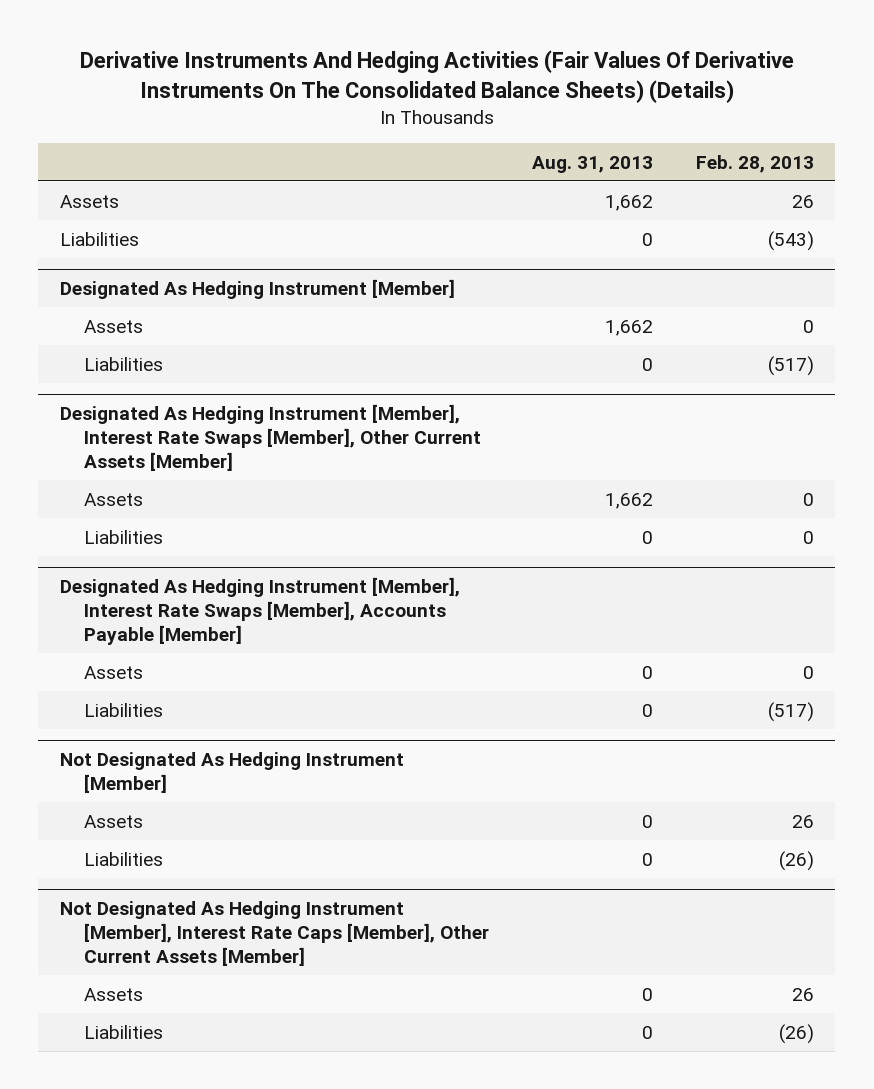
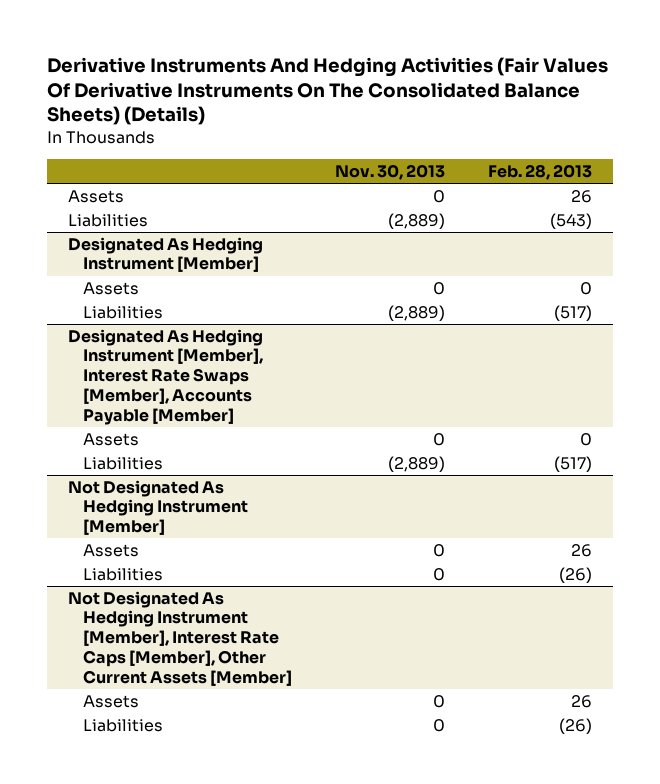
[532,155,654,173] Aug. 31, 2013 -> none
none -> [335,163,446,180] Nov. 30, 2013
[59,404,482,471] Designated As Hedging Instrument [Member], Interest Rate Swaps [Member], Other Current Assets [Member] -> none
[84,492,144,506] Assets -> none
[84,529,164,544] Liabilities -> none

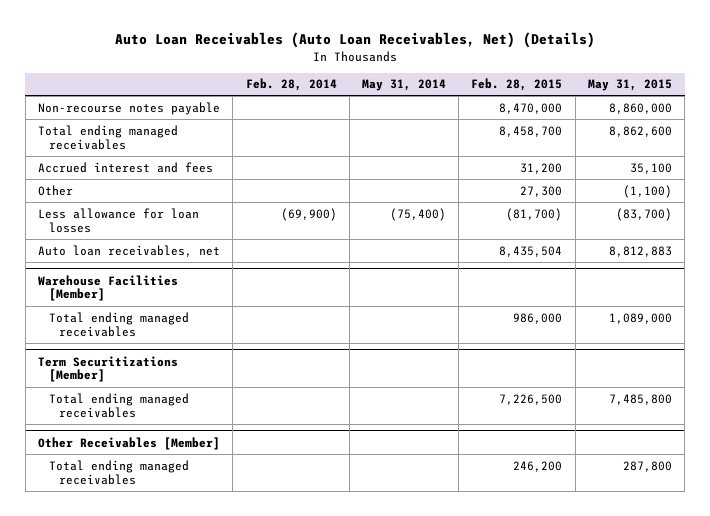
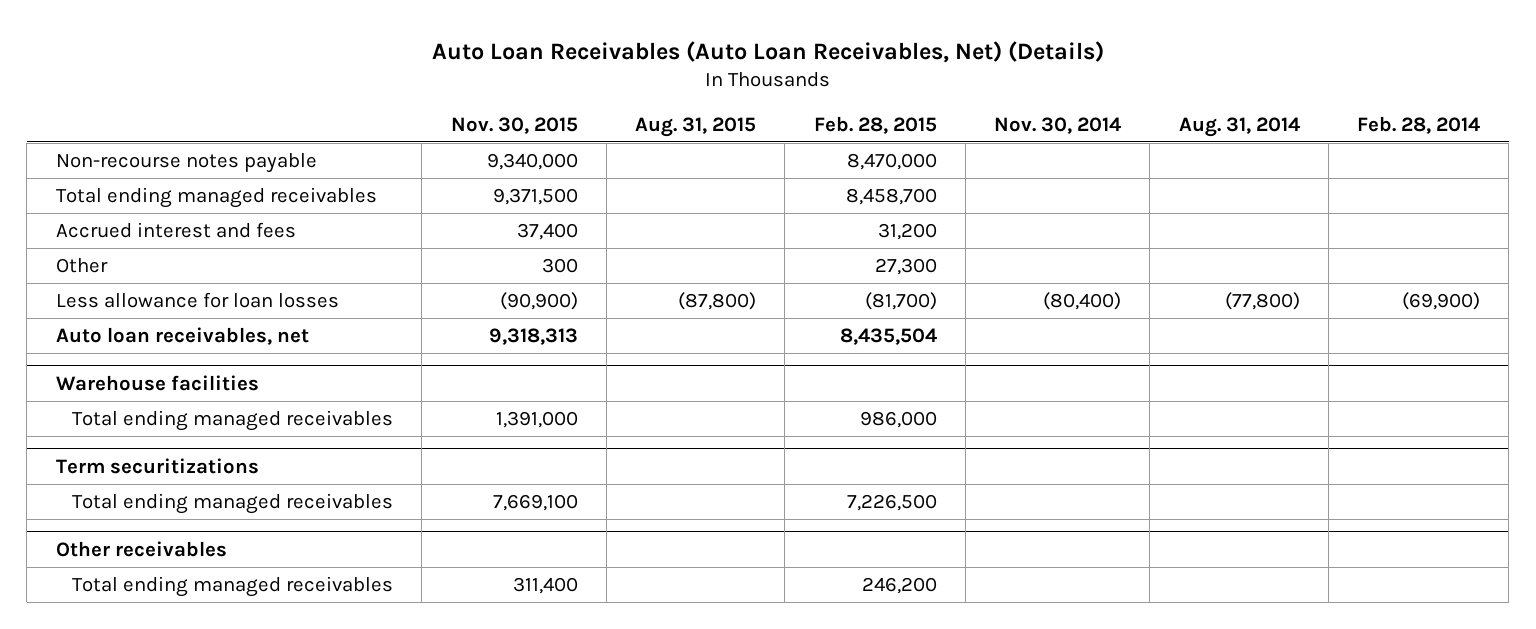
[361,79,446,92] May 31, 2014 -> none
[587,79,672,92] May 31, 2015 -> none
none -> [450,116,578,134] Nov. 30, 2015
none -> [635,116,757,137] Aug. 31, 2015
none -> [994,116,1122,134] Nov. 30, 2014
none -> [1178,116,1300,137] Aug. 31, 2014
[38,274,179,302] Warehouse Facilities [Member] -> [55,374,259,391] Warehouse facilities
[38,355,179,383] Term Securitizations [Member] -> [55,457,259,474] Term securitizations
[38,436,221,450] Other Receivables [Member] -> [55,540,227,557] Other receivables

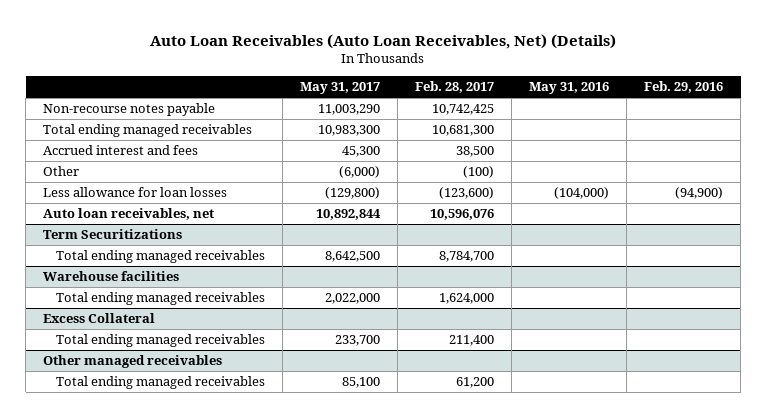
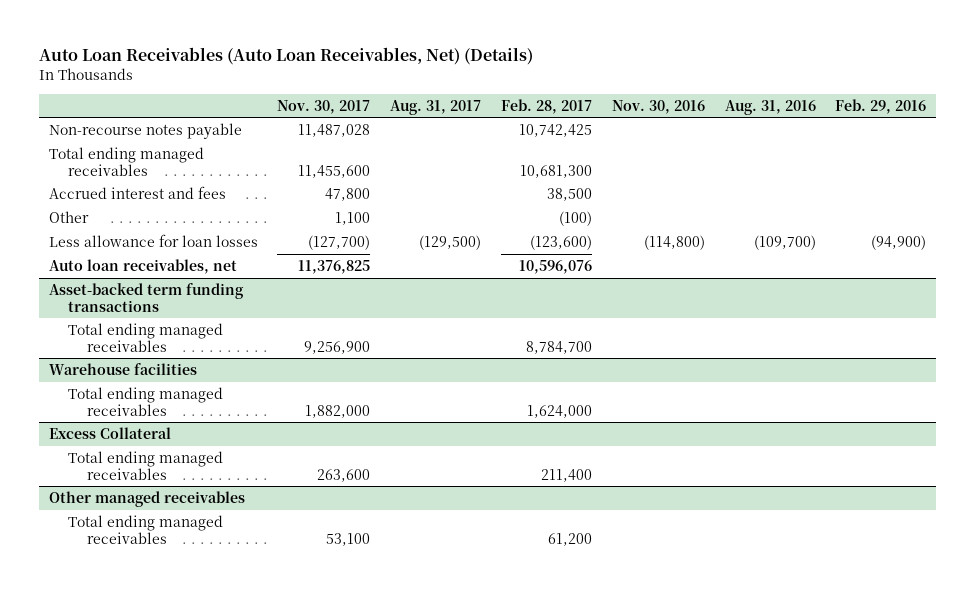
[299,82,380,95] May 31, 2017 -> none
[529,82,610,95] May 31, 2016 -> none
none -> [277,99,371,114] Nov. 30, 2017
none -> [390,99,482,115] Aug. 31, 2017
none -> [611,99,705,114] Nov. 30, 2016
none -> [724,99,816,115] Aug. 31, 2016
[43,229,183,240] Term Securitizations -> [48,282,244,312] Asset-backed term funding transactions

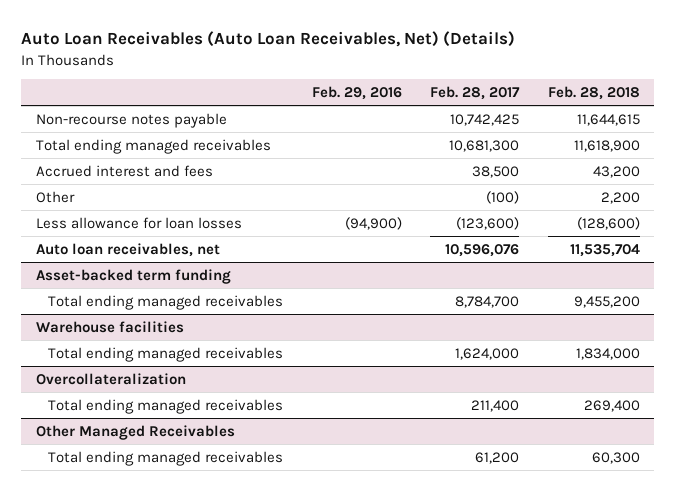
[277,99,371,114] Nov. 30, 2017 -> none
[390,99,482,115] Aug. 31, 2017 -> none
[611,99,705,114] Nov. 30, 2016 -> none
[724,99,816,115] Aug. 31, 2016 -> none
none -> [547,85,640,100] Feb. 28, 2018
[48,282,244,312] Asset-backed term funding transactions -> [35,268,231,284] Asset-backed term funding
[48,426,171,439] Excess Collateral -> [35,372,186,385] Overcollateralization
[48,490,245,507] Other managed receivables -> [35,424,235,440] Other Managed Receivables

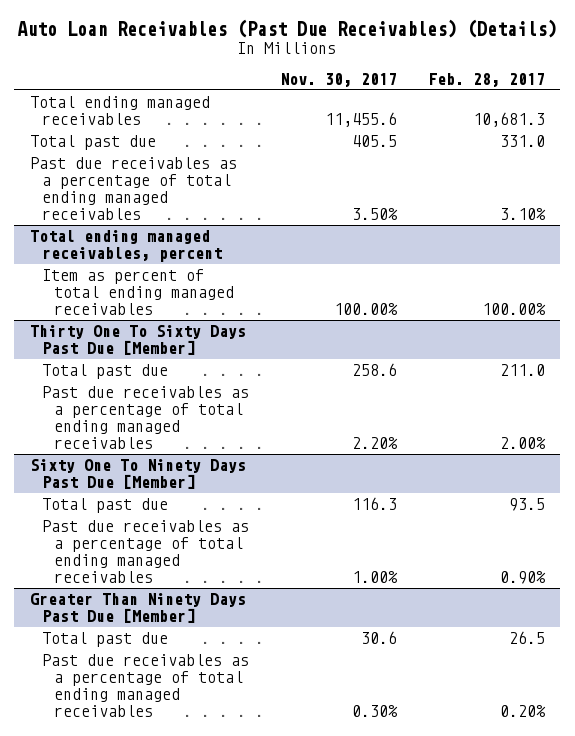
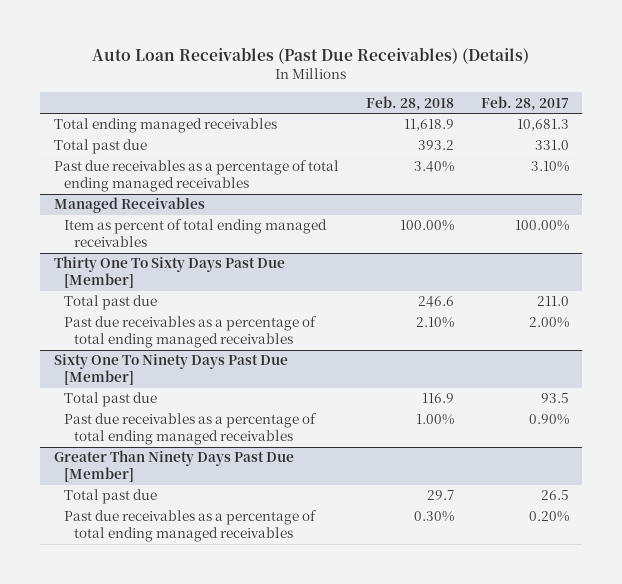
[279,73,397,88] Nov. 30, 2017 -> none
none -> [365,95,454,111] Feb. 28, 2018
[29,230,222,263] Total ending managed receivables, percent -> [53,197,205,214] Managed Receivables

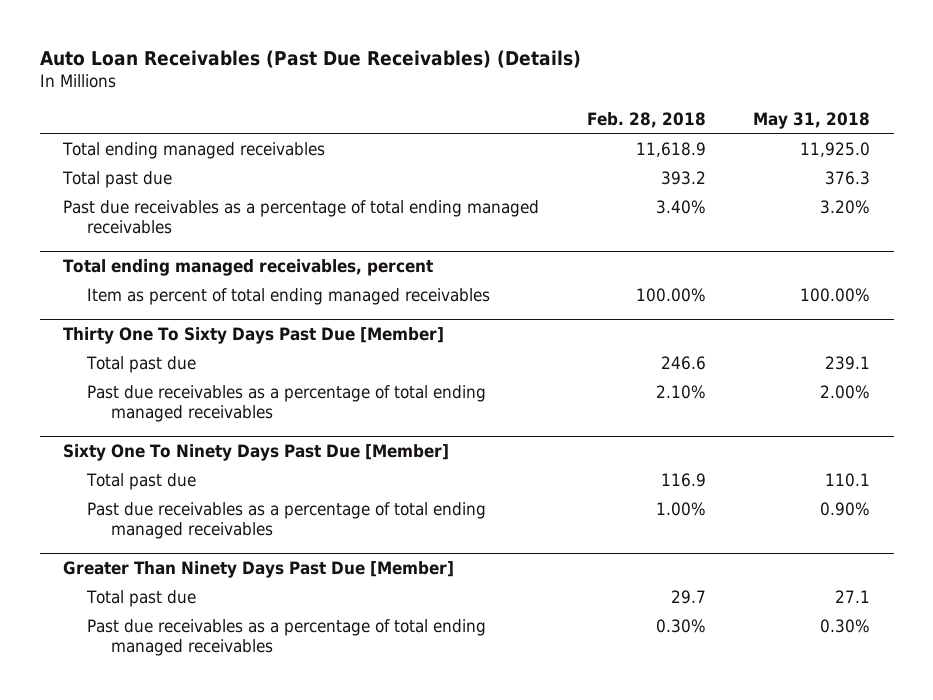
[480,95,569,111] Feb. 28, 2017 -> none
none -> [753,111,871,129] May 31, 2018
[53,197,205,214] Managed Receivables -> [63,258,434,276] Total ending managed receivables, percent

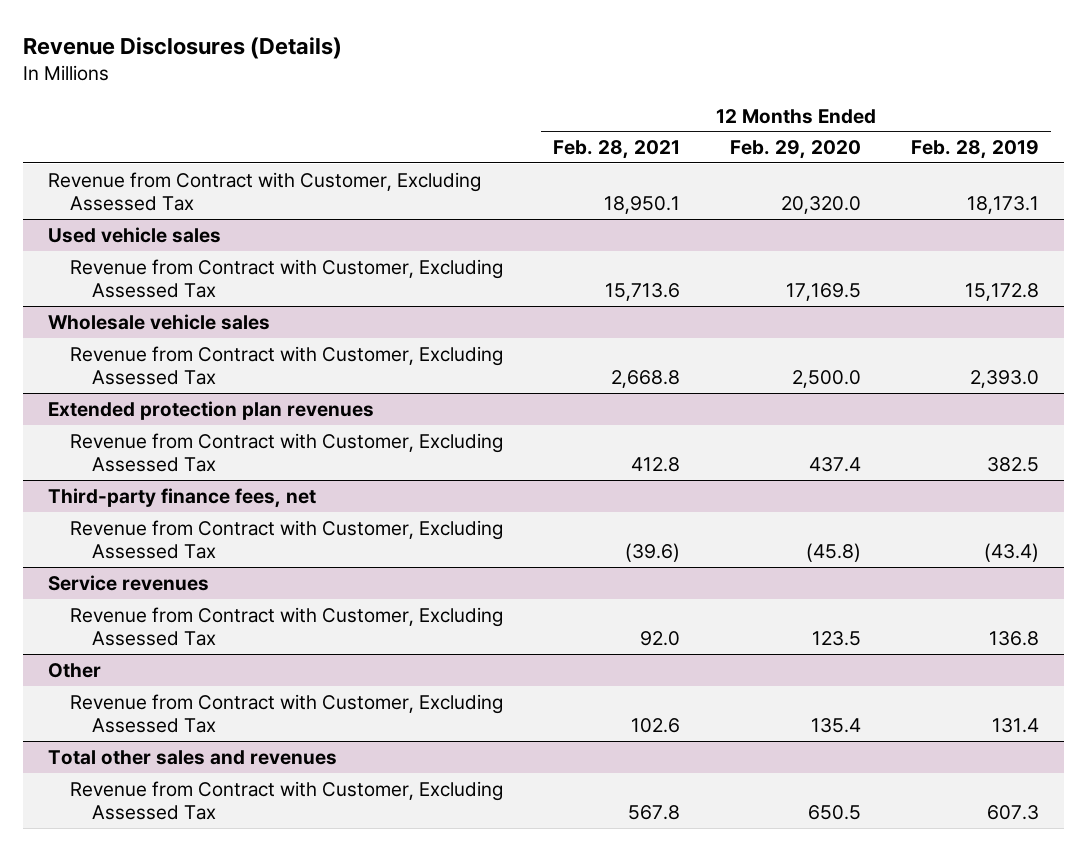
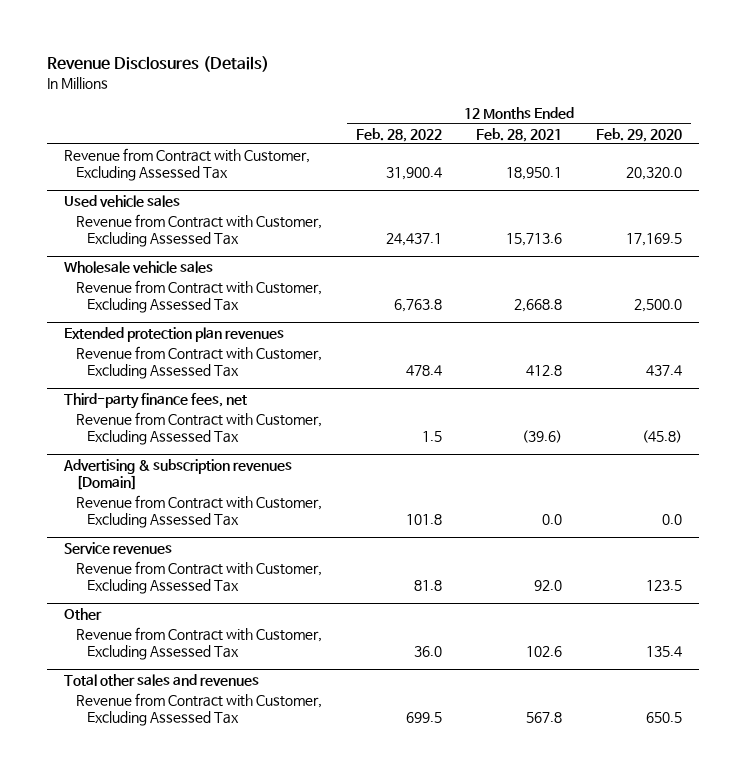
[910,140,1039,160] Feb. 28, 2019 -> none
none -> [355,127,442,142] Feb. 28, 2022
none -> [63,458,293,490] Advertising & subscription revenues [Domain]
none -> [75,495,322,529] Revenue from Contract with Customer, Excluding Assessed Tax

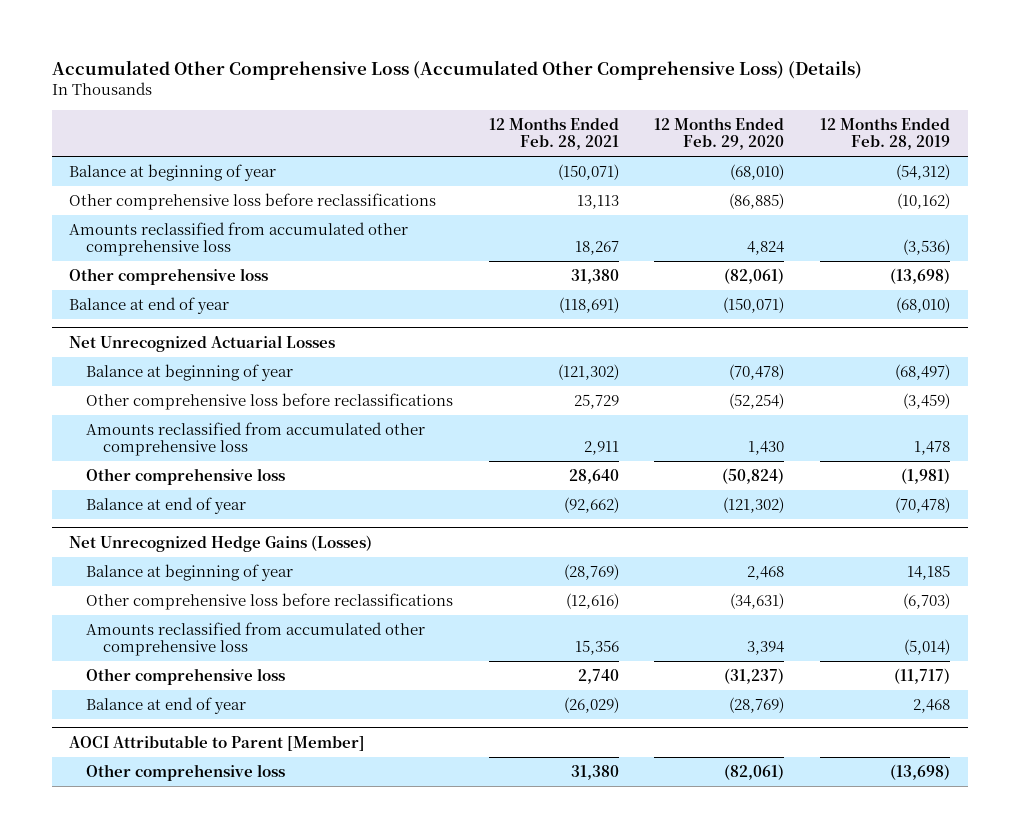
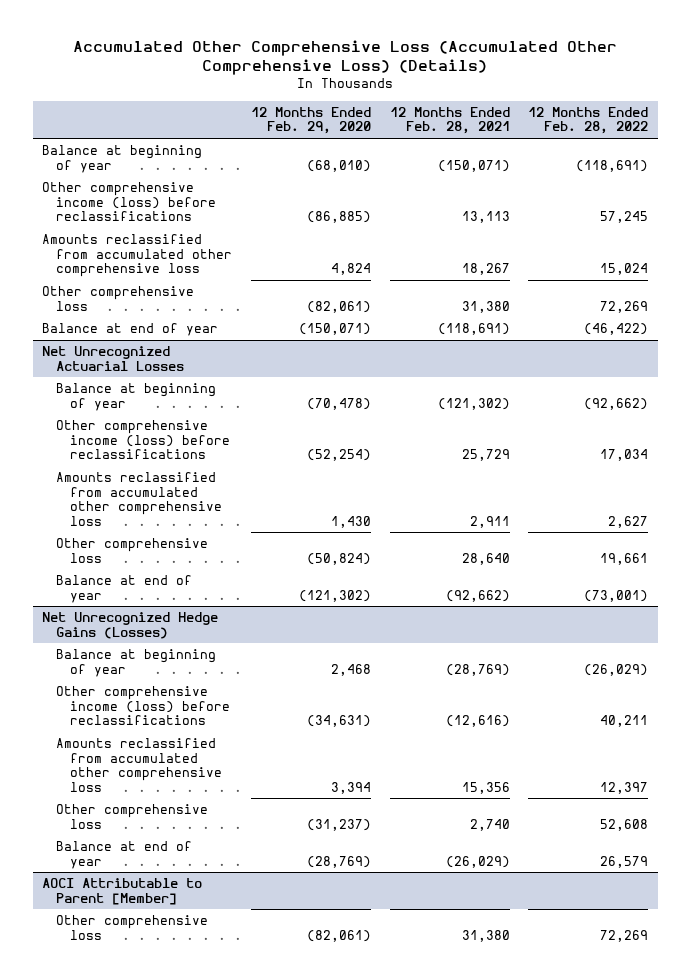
[819,116,950,151] 12 Months Ended Feb. 28, 2019 -> none
none -> [528,106,649,135] 12 Months Ended Feb. 28, 2022
[69,192,437,210] Other comprehensive loss before reclassifications -> [41,182,217,222] Other comprehensive income (loss) before reclassifications
[86,392,454,410] Other comprehensive loss before reclassifications -> [56,420,231,460] Other comprehensive income (loss) before reclassifications
[86,592,454,610] Other comprehensive loss before reclassifications -> [56,686,231,726] Other comprehensive income (loss) before reclassifications

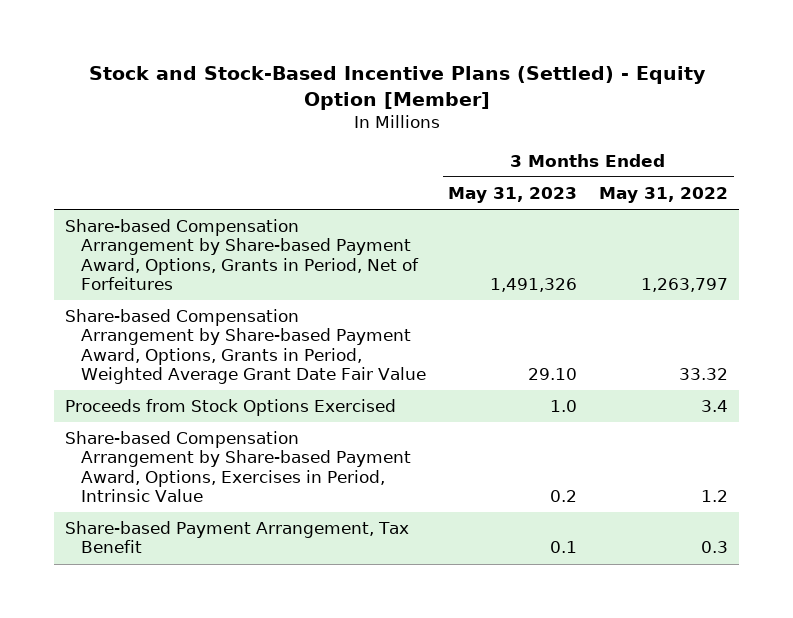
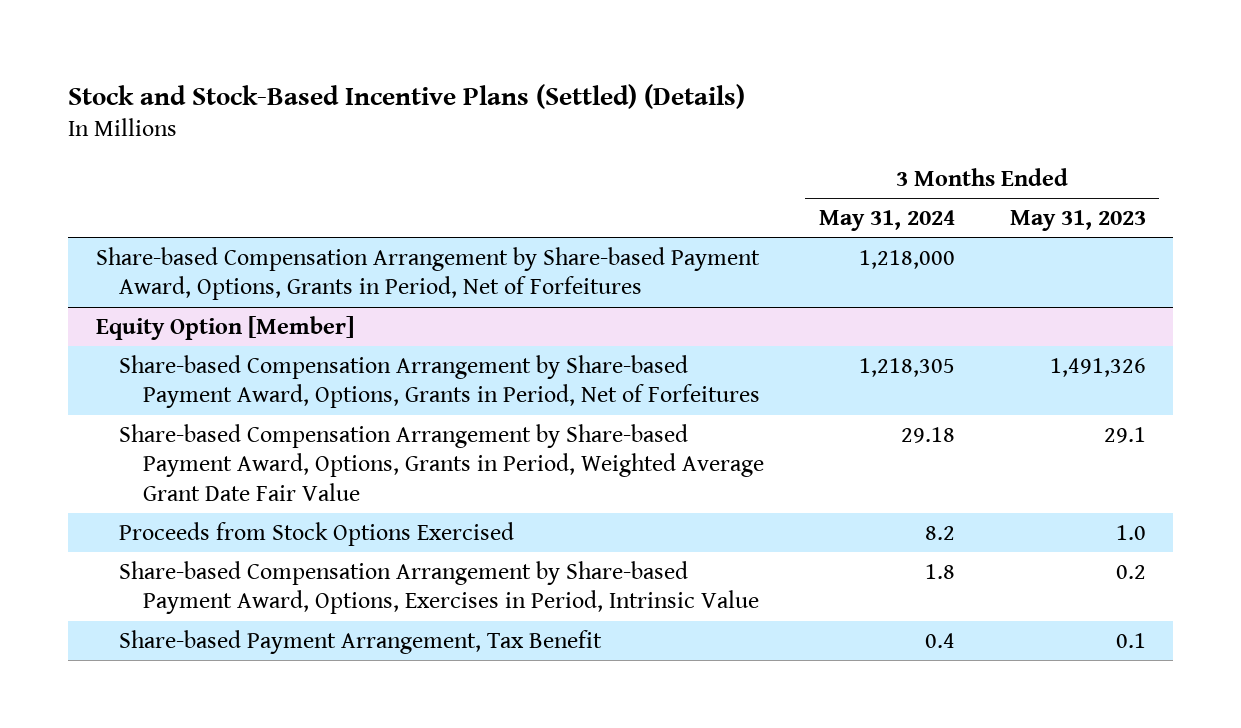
[88,66,706,110] Stock and Stock-Based Incentive Plans (Settled) - Equity Option [Member] -> [68,83,746,109] Stock and Stock-Based Incentive Plans (Settled) (Details)
[599,187,729,204] May 31, 2022 -> none
none -> [818,210,955,232] May 31, 2024
none -> [95,246,760,301] Share-based Compensation Arrangement by Share-based Payment Award, Options, Grants in Period, Net of Forfeitures
none -> [95,315,354,340] Equity Option [Member]
[528,367,578,380] 29.10 -> [1103,426,1146,443] 29.1

